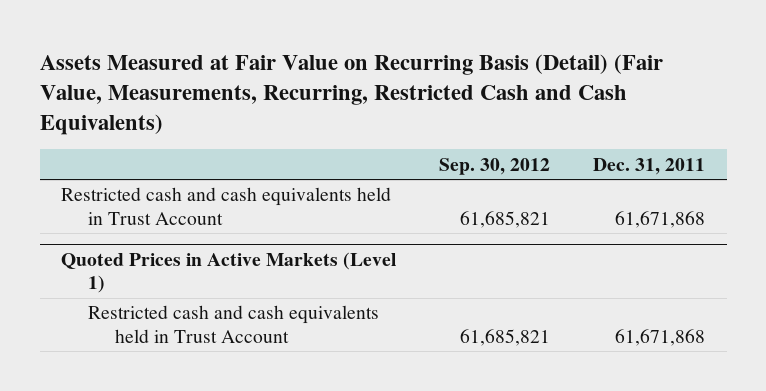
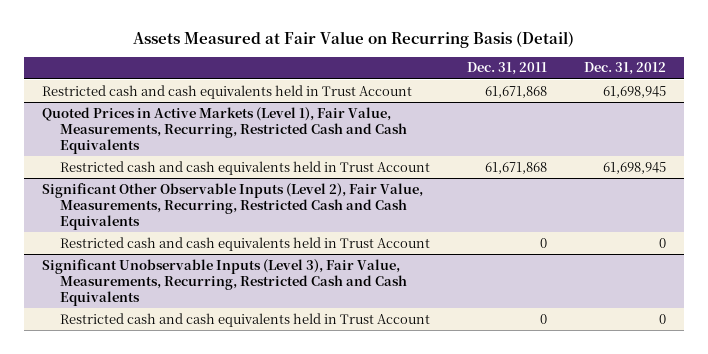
[39,53,663,135] Assets Measured at Fair Value on Recurring Basis (Detail) (Fair Value, Measurements, Recurring, Restricted Cash and Cash Equivalents) -> [133,30,575,48] Assets Measured at Fair Value on Recurring Basis (Detail)
[439,157,551,175] Sep. 30, 2012 -> none
none -> [583,62,666,76] Dec. 31, 2012
[61,251,397,294] Quoted Prices in Active Markets (Level 1) -> none
none -> [42,106,408,154] Quoted Prices in Active Markets (Level 1), Fair Value, Measurements, Recurring, Restricted Cash and Cash Equivalents
none -> [42,182,424,230] Significant Other Observable Inputs (Level 2), Fair Value, Measurements, Recurring, Restricted Cash and Cash Equivalents
none -> [60,236,431,251] Restricted cash and cash equivalents held in Trust Account
none -> [42,258,408,306] Significant Unobservable Inputs (Level 3), Fair Value, Measurements, Recurring, Restricted Cash and Cash Equivalents
none -> [60,312,431,327] Restricted cash and cash equivalents held in Trust Account

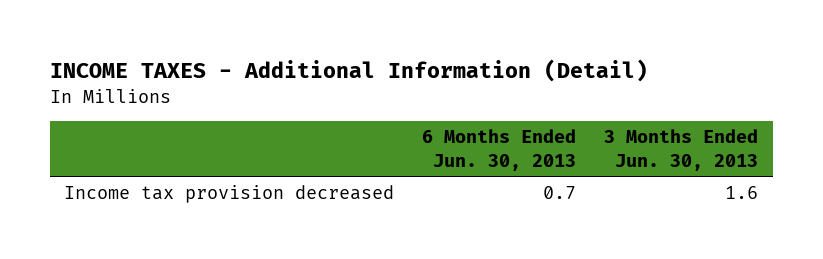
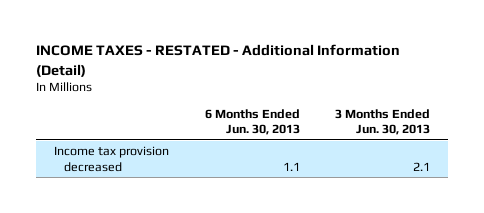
[49,59,648,83] INCOME TAXES - Additional Information (Detail) -> [36,44,401,77] INCOME TAXES - RESTATED - Additional Information (Detail)
[543,186,577,200] 0.7 -> [282,161,300,171] 1.1
[725,186,759,200] 1.6 -> [413,161,431,171] 2.1

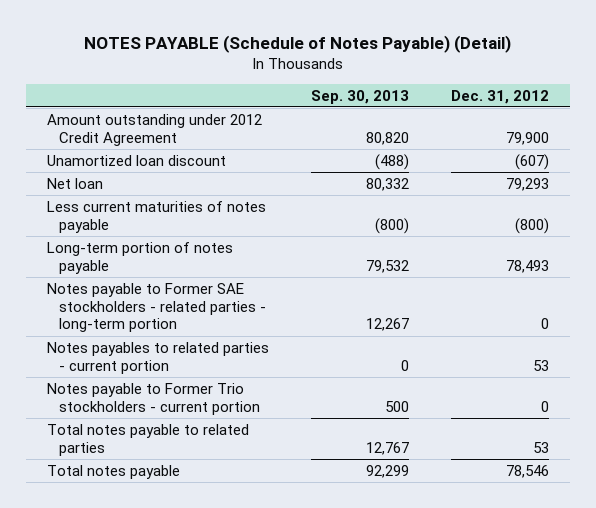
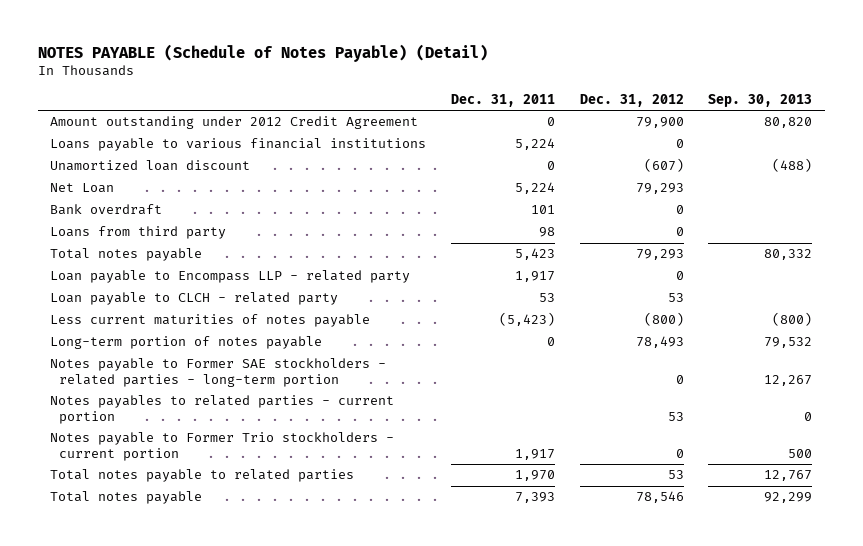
none -> [451,93,556,107] Dec. 31, 2011
none -> [50,138,427,152] Loans payable to various financial institutions
none -> [50,183,115,194] Net Loan
none -> [50,204,163,216] Bank overdraft
none -> [50,226,227,240] Loans from third party
[46,177,103,189] Net loan -> [50,248,203,262] Total notes payable
none -> [50,270,411,284] Loan payable to Encompass LLP - related party
none -> [50,292,339,306] Loan payable to CLCH - related party

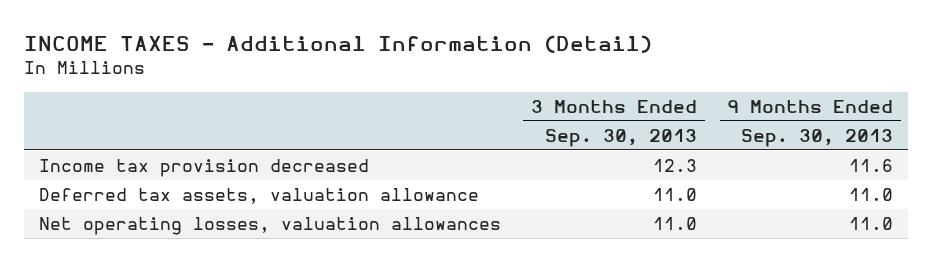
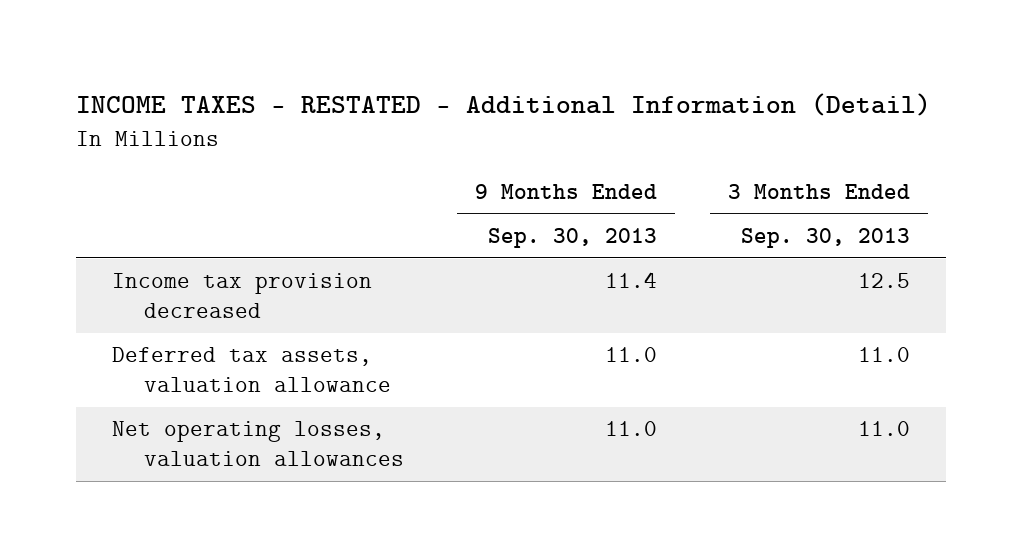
[23,34,652,53] INCOME TAXES - Additional Information (Detail) -> [76,93,932,117] INCOME TAXES - RESTATED - Additional Information (Detail)
[652,159,697,173] 12.3 -> [858,273,911,289] 12.5
[849,159,894,173] 11.6 -> [605,272,658,289] 11.4

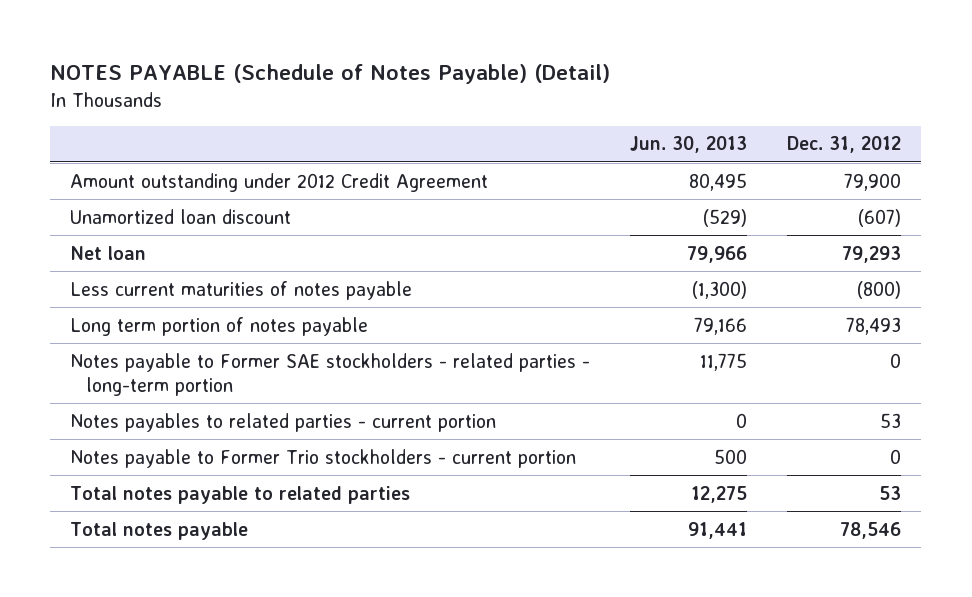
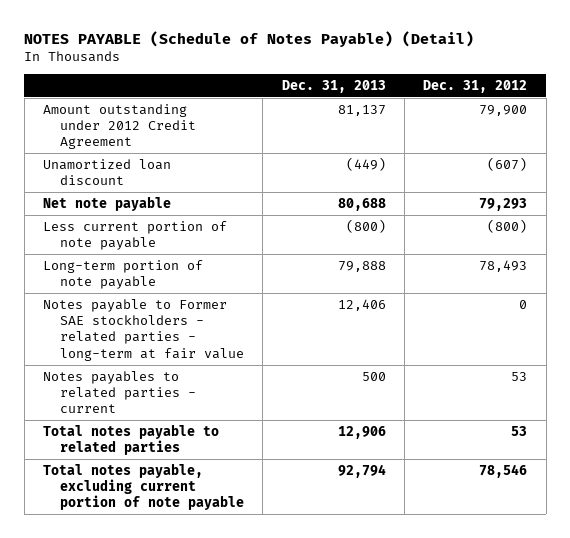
[630,136,748,154] Jun. 30, 2013 -> none
none -> [281,79,386,93] Dec. 31, 2013
[70,448,577,468] Notes payable to Former Trio stockholders - current portion -> none
[70,245,147,260] Net loan -> [43,195,172,211] Net note payable
[70,280,413,300] Less current maturities of notes payable -> [43,220,228,251] Less current portion of note payable
[70,316,369,336] Long term portion of notes payable -> [43,259,204,290] Long-term portion of note payable
[70,352,591,396] Notes payable to Former SAE stockholders - related parties - long-term portion -> [43,298,245,361] Notes payable to Former SAE stockholders - related parties - long-term at fair value
[70,412,497,432] Notes payables to related parties - current portion -> [43,370,197,414] Notes payables to related parties - current
[70,521,249,540] Total notes payable -> [43,462,245,511] Total notes payable, excluding current portion of note payable

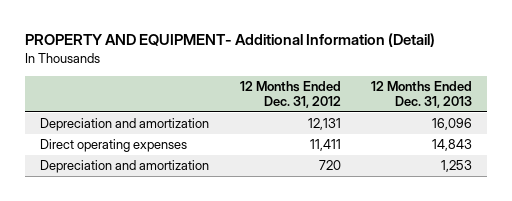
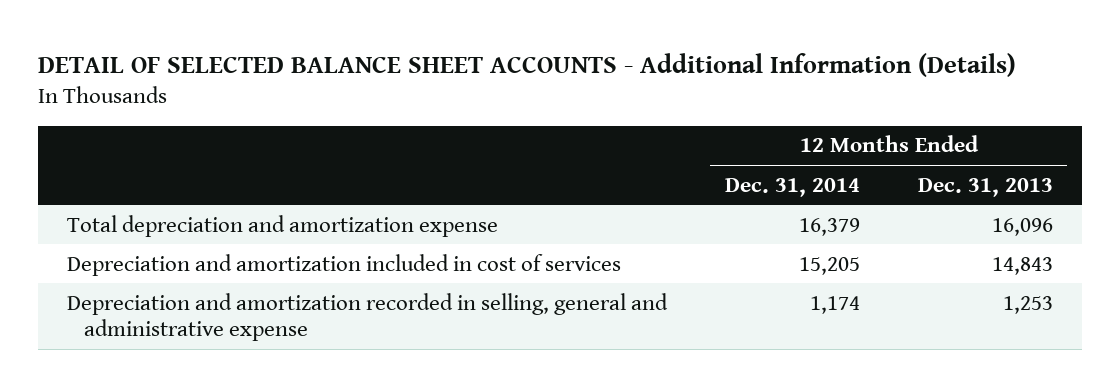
[25,33,436,48] PROPERTY AND EQUIPMENT- Additional Information (Detail) -> [37,52,1016,77] DETAIL OF SELECTED BALANCE SHEET ACCOUNTS - Additional Information (Details)
[239,80,341,108] 12 Months Ended Dec. 31, 2012 -> none
none -> [724,177,860,197] Dec. 31, 2014
[40,118,210,132] Depreciation and amortization -> [66,214,498,237] Total depreciation and amortization expense
[40,139,188,153] Direct operating expenses -> [66,253,621,276] Depreciation and amortization included in cost of services
[40,160,210,174] Depreciation and amortization -> [66,292,668,342] Depreciation and amortization recorded in selling, general and administrative expense

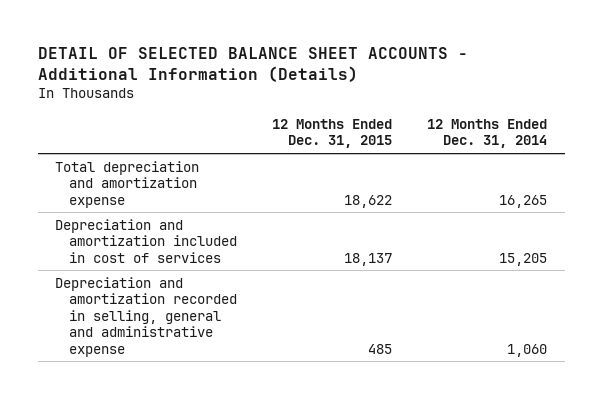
[917,177,1053,197] Dec. 31, 2013 -> none
none -> [271,118,392,149] 12 Months Ended Dec. 31, 2015
[798,217,860,236] 16,379 -> [499,194,548,208] 16,265
[809,295,860,314] 1,174 -> [507,343,548,357] 1,060

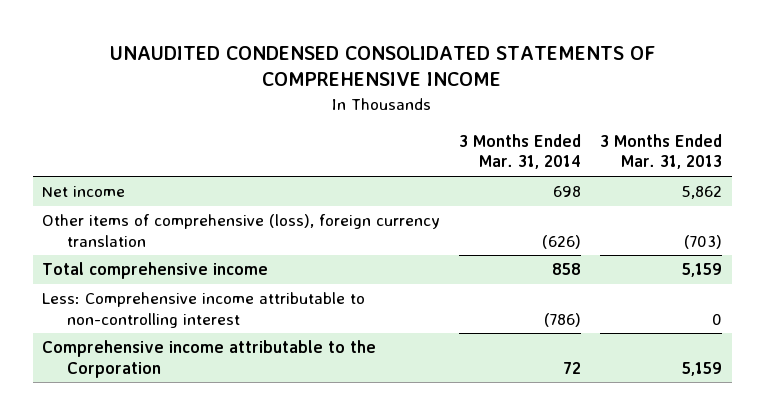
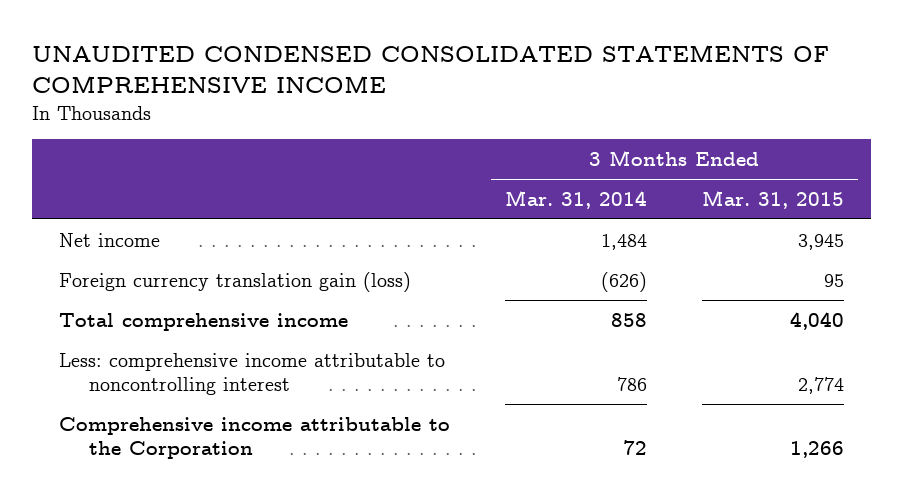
[600,134,723,170] 3 Months Ended Mar. 31, 2013 -> none
none -> [701,189,844,209] Mar. 31, 2015
[553,186,582,198] 698 -> [600,233,647,250] 1,484
[42,214,441,247] Other items of comprehensive (loss), foreign currency translation -> [59,271,412,292] Foreign currency translation gain (loss)
[42,292,366,328] Less: Comprehensive income attributable to non-controlling interest -> [59,352,446,395] Less: comprehensive income attributable to noncontrolling interest
[544,312,582,327] (786) -> [616,376,647,391] 786

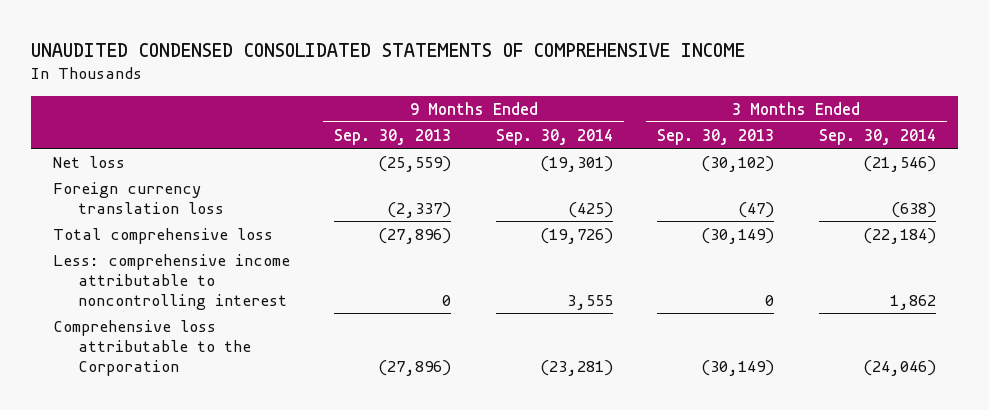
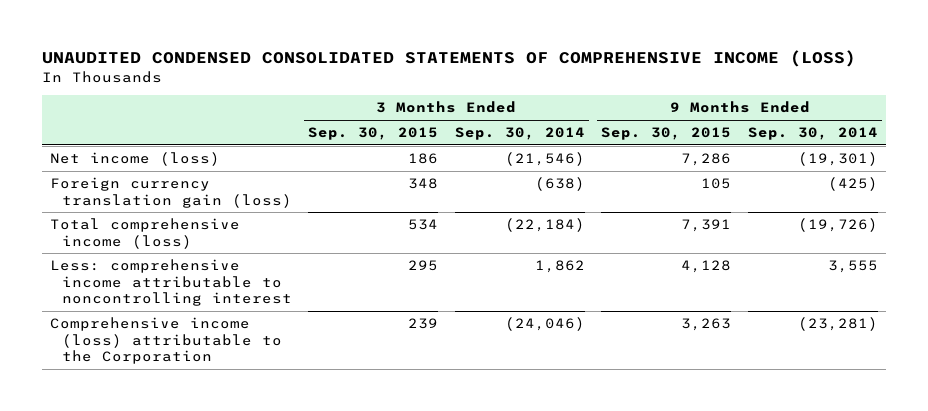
[30,42,745,57] UNAUDITED CONDENSED CONSOLIDATED STATEMENTS OF COMPREHENSIVE INCOME -> [42,50,857,68] UNAUDITED CONDENSED CONSOLIDATED STATEMENTS OF COMPREHENSIVE INCOME (LOSS)
[334,128,452,145] Sep. 30, 2013 -> none
[657,128,775,145] Sep. 30, 2013 -> none
none -> [308,127,439,141] Sep. 30, 2015
none -> [601,127,732,141] Sep. 30, 2015
[52,155,125,168] Net loss -> [50,152,221,167] Net income (loss)
[52,181,224,214] Foreign currency translation loss -> [50,177,292,208] Foreign currency translation gain (loss)
[52,227,273,244] Total comprehensive loss -> [50,218,241,249] Total comprehensive income (loss)
[52,319,251,376] Comprehensive loss attributable to the Corporation -> [50,317,282,365] Comprehensive income (loss) attributable to the Corporation

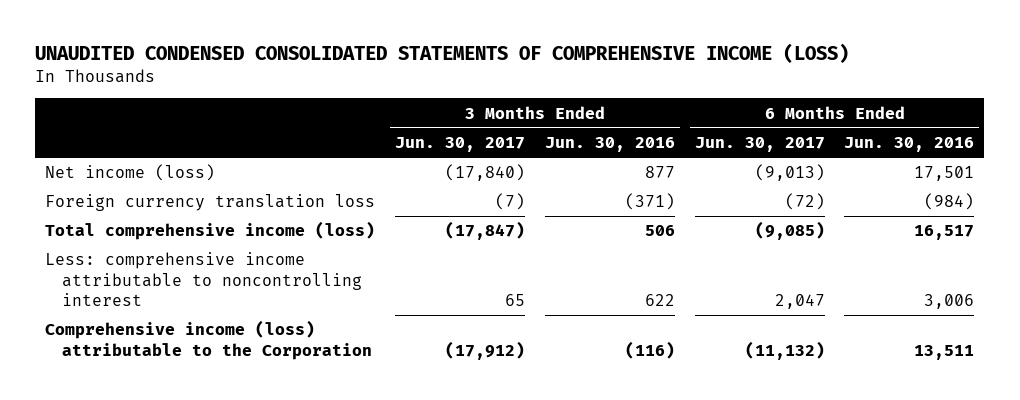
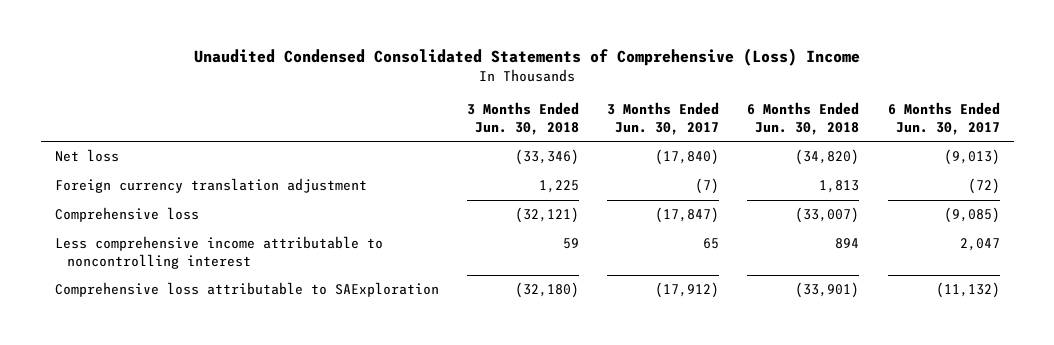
[35,43,850,64] UNAUDITED CONDENSED CONSOLIDATED STATEMENTS OF COMPREHENSIVE INCOME (LOSS) -> [194,48,861,67] Unaudited Condensed Consolidated Statements of Comprehensive (Loss) Income
[544,137,675,153] Jun. 30, 2016 -> none
[844,137,975,153] Jun. 30, 2016 -> none
none -> [467,102,580,135] 3 Months Ended Jun. 30, 2018
none -> [747,102,860,135] 6 Months Ended Jun. 30, 2018
[45,164,216,182] Net income (loss) -> [54,149,119,163] Net loss
[45,194,376,212] Foreign currency translation loss -> [54,178,367,194] Foreign currency translation adjustment
[45,221,376,241] Total comprehensive income (loss) -> [54,207,199,223] Comprehensive loss
[45,252,363,306] Less: comprehensive income attributable to noncontrolling interest -> [54,236,383,269] Less comprehensive income attributable to noncontrolling interest
[45,320,373,360] Comprehensive income (loss) attributable to the Corporation -> [54,282,439,298] Comprehensive loss attributable to SAExploration

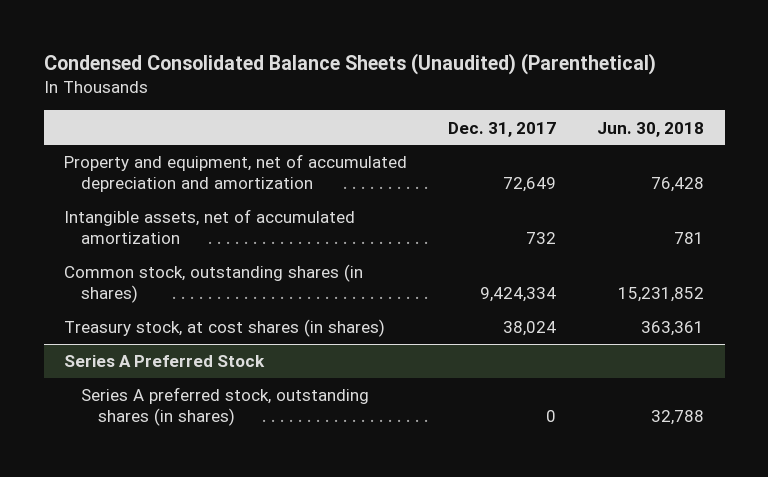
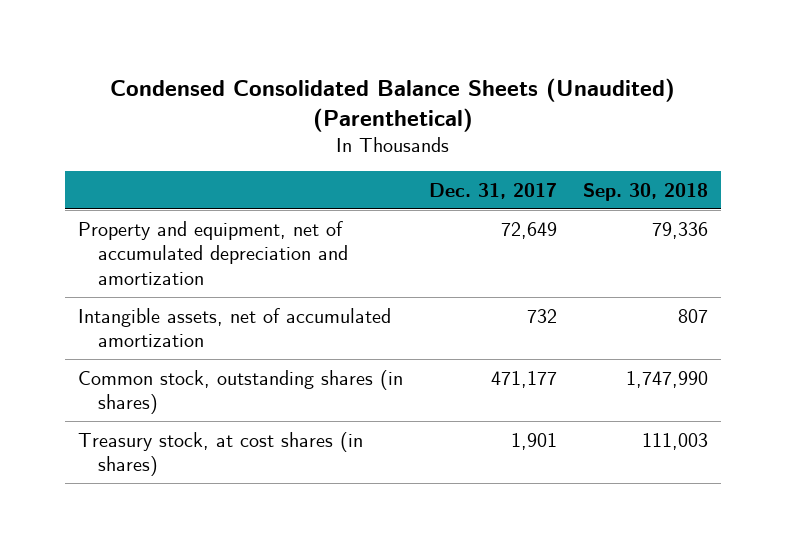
[597,121,705,137] Jun. 30, 2018 -> none
none -> [583,182,709,201] Sep. 30, 2018
[64,355,266,368] Series A Preferred Stock -> none
[80,387,369,427] Series A preferred stock, outstanding shares (in shares) -> none
[480,287,557,303] 9,424,334 -> [491,370,558,388] 471,177
[503,321,557,337] 38,024 -> [511,432,558,450] 1,901

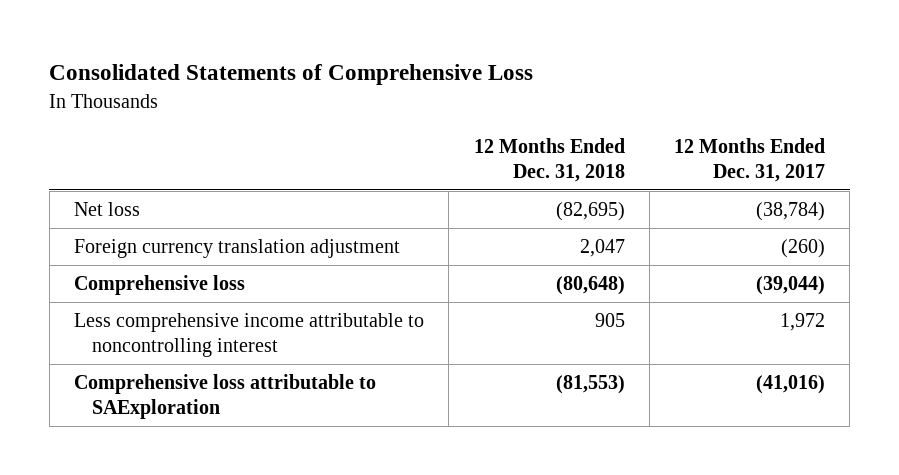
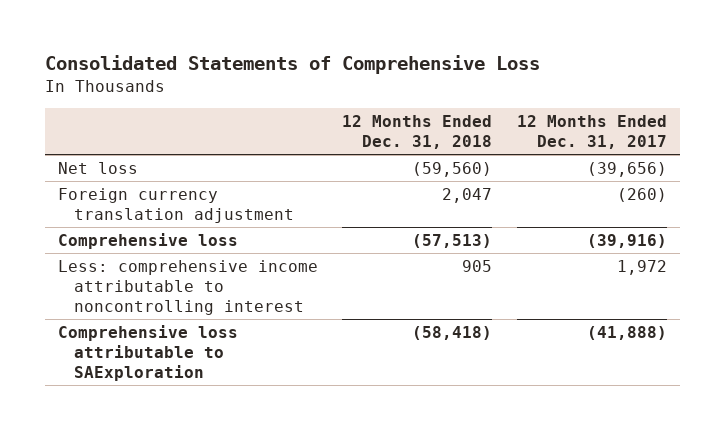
[555,202,625,222] (82,695) -> [412,161,493,177] (59,560)
[756,202,826,222] (38,784) -> [587,161,668,177] (39,656)
[555,276,625,296] (80,648) -> [412,233,493,248] (57,513)
[756,276,826,296] (39,044) -> [587,233,668,248] (39,916)
[73,313,424,357] Less comprehensive income attributable to noncontrolling interest -> [57,259,318,316] Less: comprehensive income attributable to noncontrolling interest
[555,375,625,395] (81,553) -> [412,325,493,340] (58,418)
[756,375,826,395] (41,016) -> [587,325,668,340] (41,888)

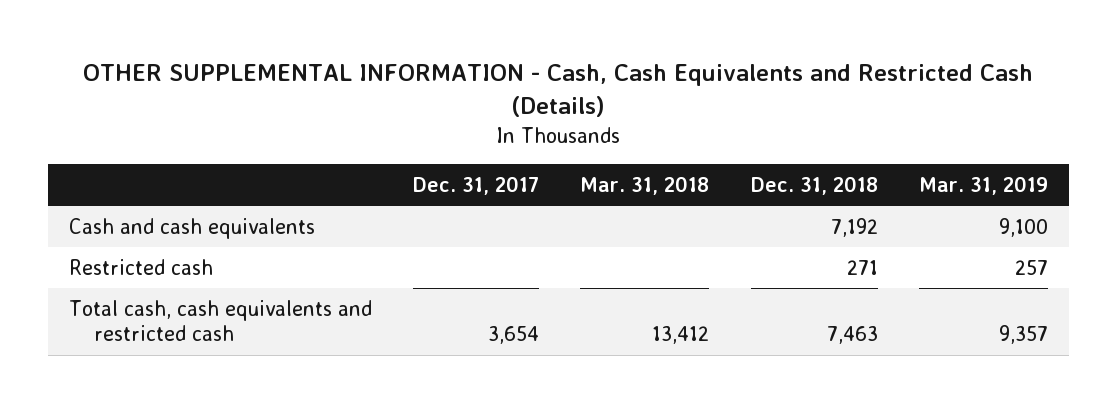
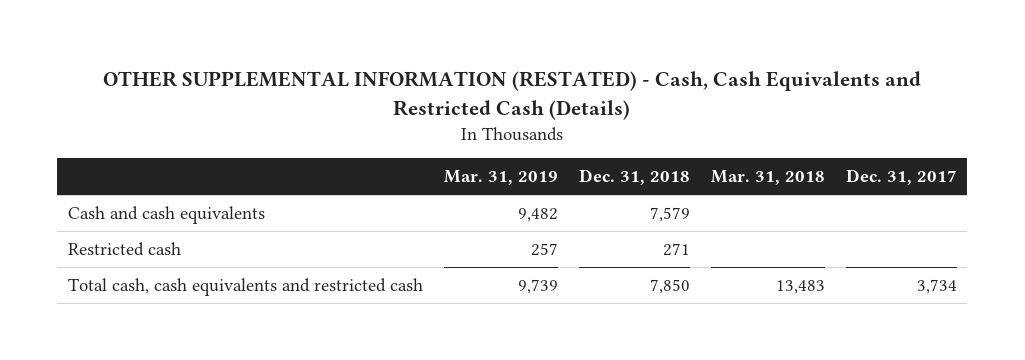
[83,64,1034,118] OTHER SUPPLEMENTAL INFORMATION - Cash, Cash Equivalents and Restricted Cash (Details) -> [103,71,922,120] OTHER SUPPLEMENTAL INFORMATION (RESTATED) - Cash, Cash Equivalents and Restricted Cash (Details)
[830,217,878,237] 7,192 -> [649,206,690,222] 7,579
[999,217,1049,237] 9,100 -> [517,207,558,222] 9,482
[488,326,540,345] 3,654 -> [916,278,957,294] 3,734
[652,326,710,345] 13,412 -> [775,279,825,294] 13,483
[826,326,878,345] 7,463 -> [649,278,690,294] 7,850
[999,325,1049,345] 9,357 -> [517,278,558,294] 9,739

